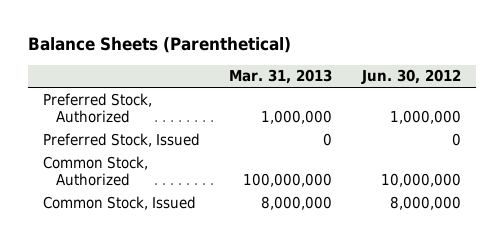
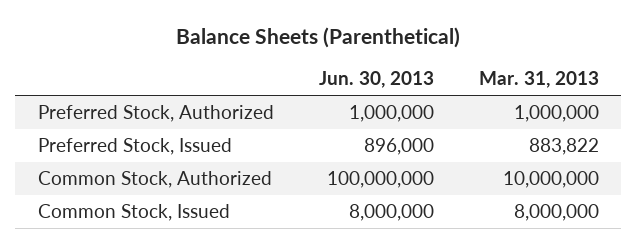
[360,69,461,85] Jun. 30, 2012 -> none
none -> [318,71,434,89] Jun. 30, 2013
[323,132,333,146] 0 -> [528,138,599,156] 883,822
[243,172,333,187] 100,000,000 -> [502,171,599,189] 10,000,000

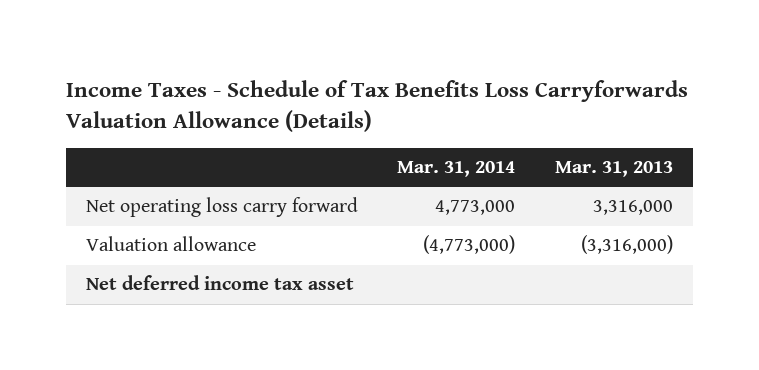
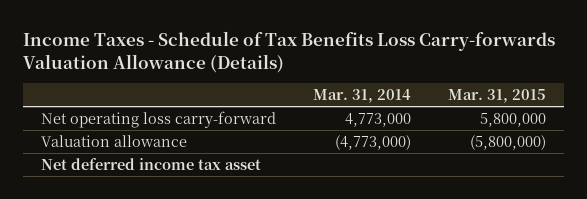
[65,79,688,132] Income Taxes - Schedule of Tax Benefits Loss Carryforwards Valuation Allowance (Details) -> [22,30,555,73] Income Taxes - Schedule of Tax Benefits Loss Carry-forwards Valuation Allowance (Details)
[555,160,674,177] Mar. 31, 2013 -> none
none -> [447,89,546,104] Mar. 31, 2015
[85,197,358,218] Net operating loss carry forward -> [41,110,277,128] Net operating loss carry-forward

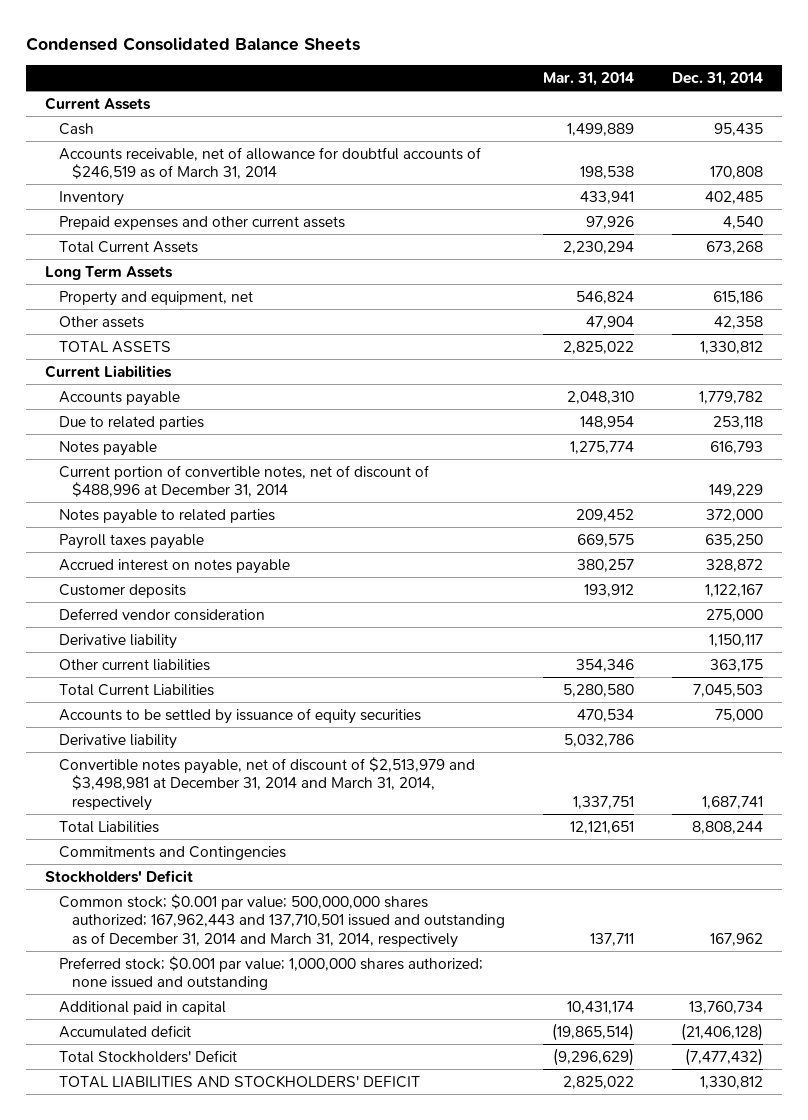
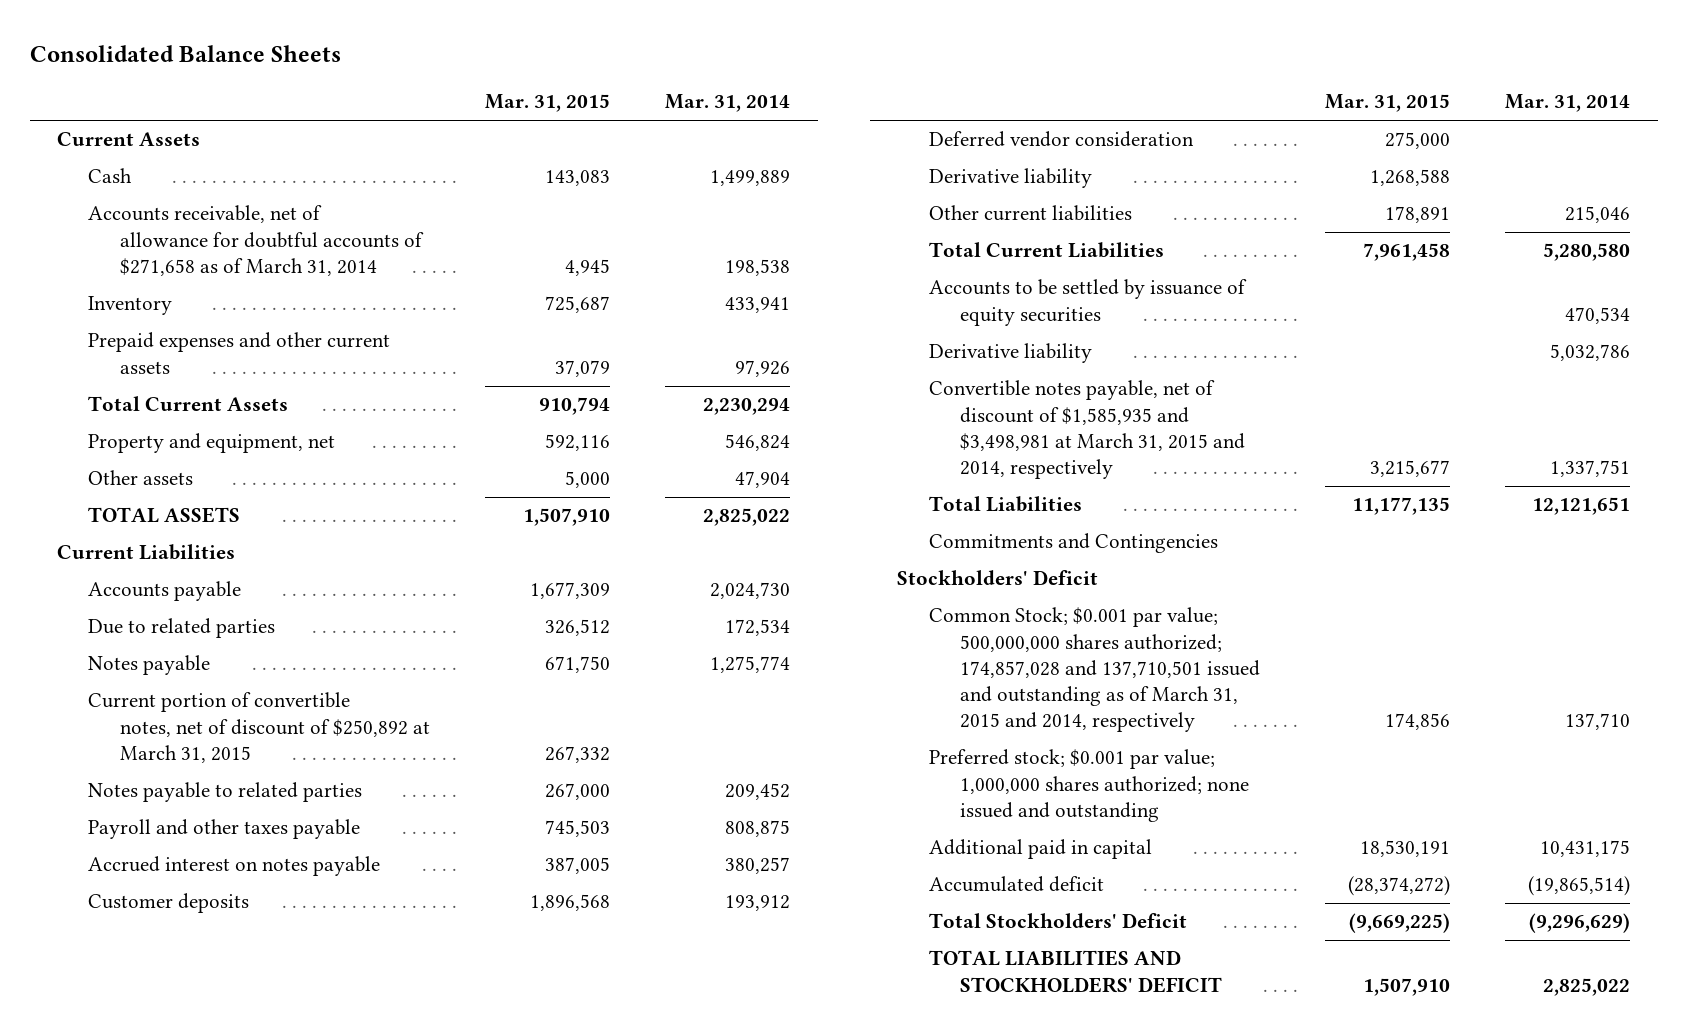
[26,37,361,52] Condensed Consolidated Balance Sheets -> [29,45,341,63] Consolidated Balance Sheets
[671,72,763,87] Dec. 31, 2014 -> none
none -> [484,94,610,113] Mar. 31, 2015
[58,146,481,180] Accounts receivable, net of allowance for doubtful accounts of $246,519 as of March 31, 2014 -> [88,205,424,276] Accounts receivable, net of allowance for doubtful accounts of $271,658 as of March 31, 2014
[45,265,174,280] Long Term Assets -> none
[566,390,634,404] 2,048,310 -> [709,582,790,600] 2,024,730
[579,415,634,429] 148,954 -> [724,619,790,637] 172,534
[58,464,429,498] Current portion of convertible notes, net of discount of $488,996 at December 31, 2014 -> [88,692,430,763] Current portion of convertible notes, net of discount of $250,892 at March 31, 2015
[58,533,204,549] Payroll taxes payable -> [88,819,361,840] Payroll and other taxes payable
[576,533,634,547] 669,575 -> [724,820,790,838] 808,875
[575,658,634,672] 354,346 -> [1565,206,1631,224] 215,046
[58,756,475,811] Convertible notes payable, net of discount of $2,513,979 and $3,498,981 at December 31, 2014 and March 31, 2014, respectively -> [928,380,1246,480] Convertible notes payable, net of discount of $1,585,935 and $3,498,981 at March 31, 2015 and 2014, respectively
[58,893,506,948] Common stock; $0.001 par value; 500,000,000 shares authorized; 167,962,443 and 137,710,501 issued and outstanding as of December 31, 2014 and March 31, 2014, respectively -> [928,607,1261,733] Common Stock; $0.001 par value; 500,000,000 shares authorized; 174,857,028 and 137,710,501 issued and outstanding as of March 31, 2015 and 2014, respectively
[589,932,634,946] 137,711 -> [1565,713,1631,731] 137,710
[566,1000,634,1014] 10,431,174 -> [1540,840,1631,858] 10,431,175

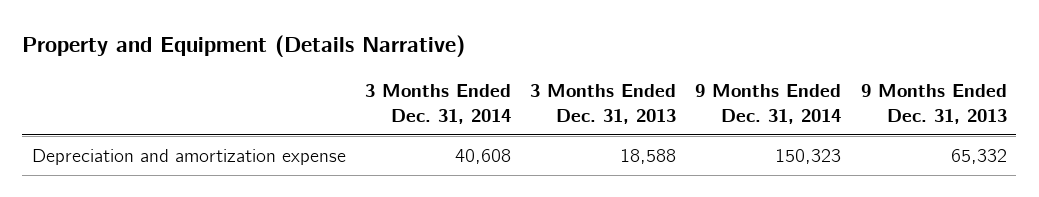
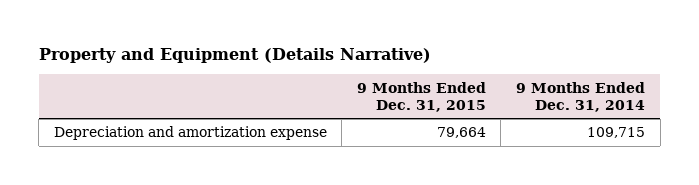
[365,84,512,124] 3 Months Ended Dec. 31, 2014 -> none
[530,84,677,124] 3 Months Ended Dec. 31, 2013 -> none
[860,84,1007,124] 9 Months Ended Dec. 31, 2013 -> none
none -> [356,81,486,112] 9 Months Ended Dec. 31, 2015
[775,149,842,165] 150,323 -> [587,127,646,139] 109,715

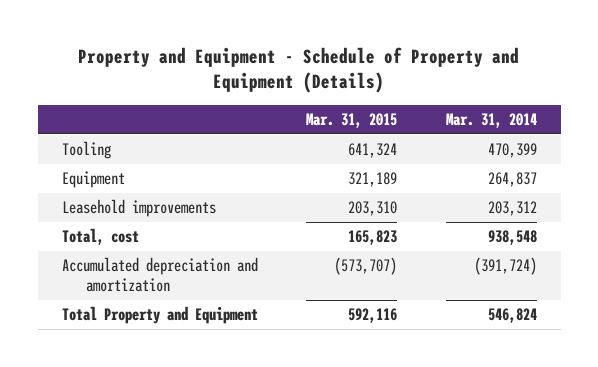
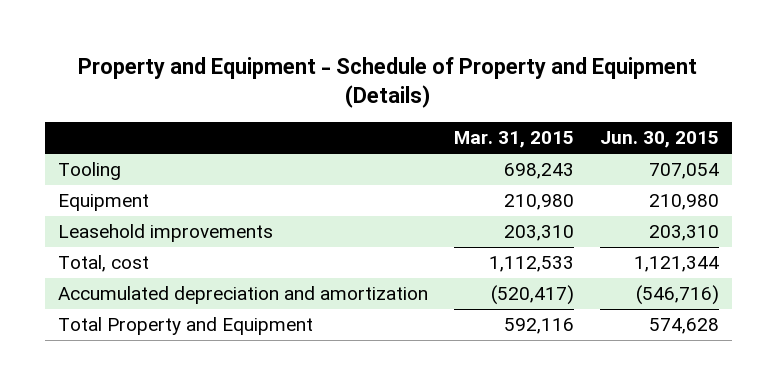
[445,112,537,128] Mar. 31, 2014 -> none
none -> [599,131,719,149] Jun. 30, 2015
[348,143,398,159] 641,324 -> [503,163,574,180] 698,243
[348,172,398,188] 321,189 -> [503,194,574,211] 210,980
[348,230,398,246] 165,823 -> [488,256,574,273] 1,112,533
[334,257,398,276] (573,707) -> [490,285,574,306] (520,417)

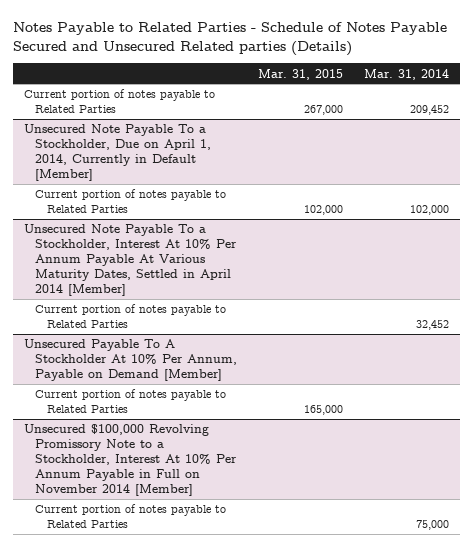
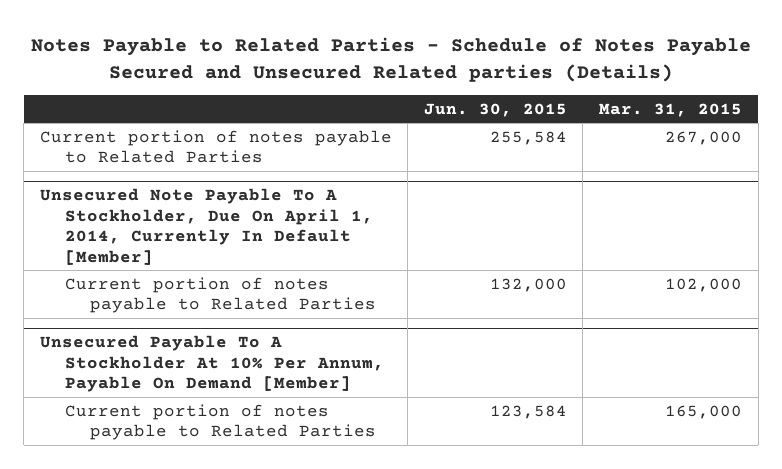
[364,68,450,80] Mar. 31, 2014 -> none
none -> [423,102,567,117] Jun. 30, 2015
[23,124,212,182] Unsecured Note Payable To a Stockholder, Due on April 1, 2014, Currently in Default [Member] -> [39,187,373,265] Unsecured Note Payable To A Stockholder, Due On April 1, 2014, Currently In Default [Member]
[35,304,227,329] Current portion of notes payable to Related Parties -> none
[23,339,238,382] Unsecured Payable To A Stockholder At 10% Per Annum, Payable on Demand [Member] -> none
[23,224,238,297] Unsecured Note Payable To a Stockholder, Interest At 10% Per Annum Payable At Various Maturity Dates, Settled in April 2014 [Member] -> [39,334,384,393] Unsecured Payable To A Stockholder At 10% Per Annum, Payable On Demand [Member]
[23,424,238,497] Unsecured $100,000 Revolving Promissory Note to a Stockholder, Interest At 10% Per Annum Payable in Full on November 2014 [Member] -> none
[35,504,227,529] Current portion of notes payable to Related Parties -> none

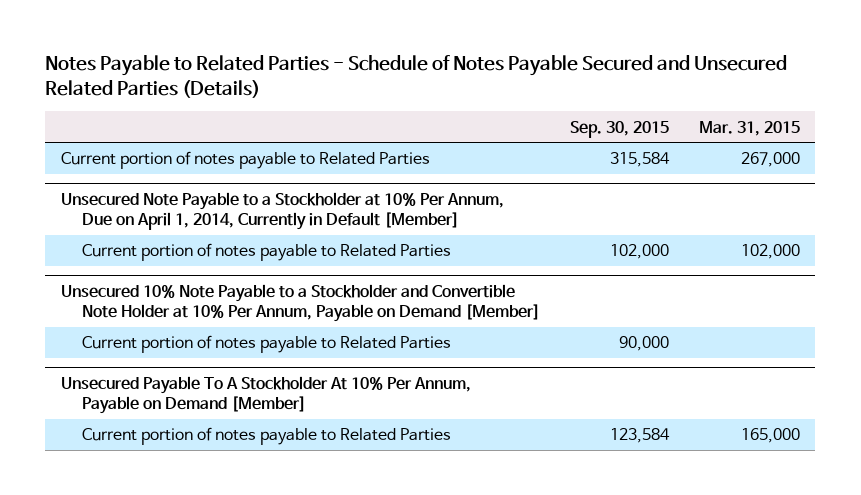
[30,36,751,82] Notes Payable to Related Parties - Schedule of Notes Payable Secured and Unsecured Related parties (Details) -> [45,55,788,99] Notes Payable to Related Parties - Schedule of Notes Payable Secured and Unsecured Related Parties (Details)
[423,102,567,117] Jun. 30, 2015 -> none
none -> [570,120,670,138] Sep. 30, 2015
[39,187,373,265] Unsecured Note Payable To A Stockholder, Due On April 1, 2014, Currently In Default [Member] -> [60,192,504,231] Unsecured Note Payable to a Stockholder at 10% Per Annum, Due on April 1, 2014, Currently in Default [Member]
[39,334,384,393] Unsecured Payable To A Stockholder At 10% Per Annum, Payable On Demand [Member] -> [60,284,541,323] Unsecured 10% Note Payable to a Stockholder and Convertible Note Holder at 10% Per Annum, Payable on Demand [Member]
none -> [82,335,452,354] Current portion of notes payable to Related Parties
none -> [60,376,471,415] Unsecured Payable To A Stockholder At 10% Per Annum, Payable on Demand [Member]

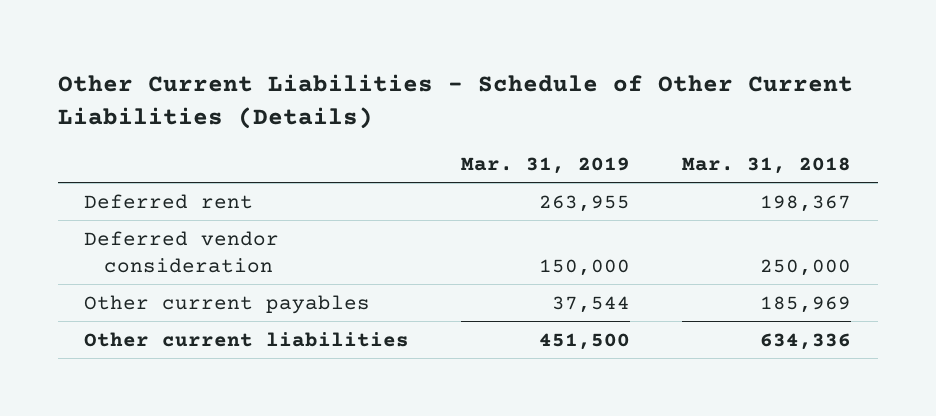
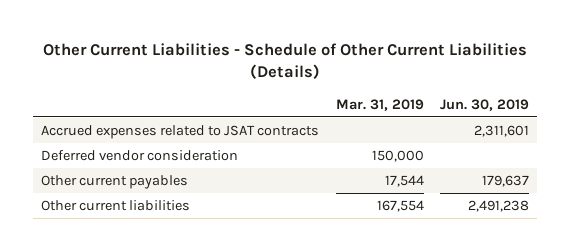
[682,156,852,174] Mar. 31, 2018 -> none
none -> [440,98,530,111] Jun. 30, 2019
[84,193,254,209] Deferred rent -> none
none -> [40,124,319,139] Accrued expenses related to JSAT contracts
[552,295,631,313] 37,544 -> [384,174,424,187] 17,544
[539,332,631,350] 451,500 -> [376,199,424,212] 167,554

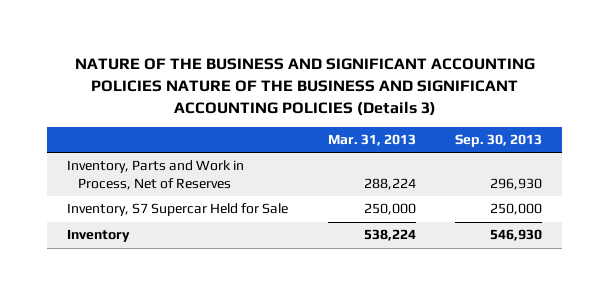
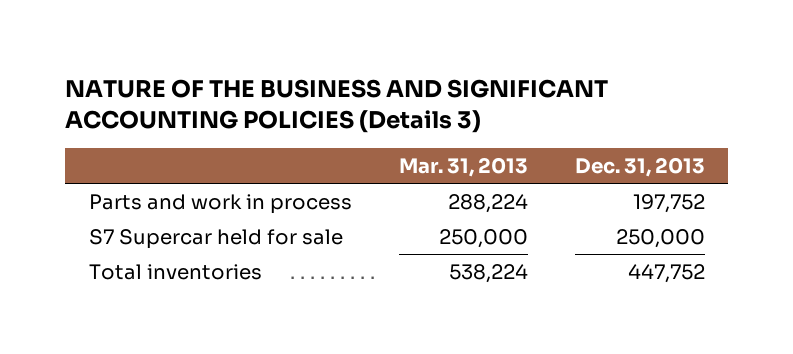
[74,58,535,116] NATURE OF THE BUSINESS AND SIGNIFICANT ACCOUNTING POLICIES NATURE OF THE BUSINESS AND SIGNIFICANT ACCOUNTING POLICIES (Details 3) -> [65,78,609,133] NATURE OF THE BUSINESS AND SIGNIFICANT ACCOUNTING POLICIES (Details 3)
[455,134,543,148] Sep. 30, 2013 -> none
none -> [574,156,705,177] Dec. 31, 2013
[67,160,245,191] Inventory, Parts and Work in Process, Net of Reserves -> [88,194,352,215] Parts and work in process
[67,203,289,217] Inventory, S7 Supercar Held for Sale -> [88,229,343,250] S7 Supercar held for sale
[67,229,131,243] Inventory -> [88,264,262,281] Total inventories

